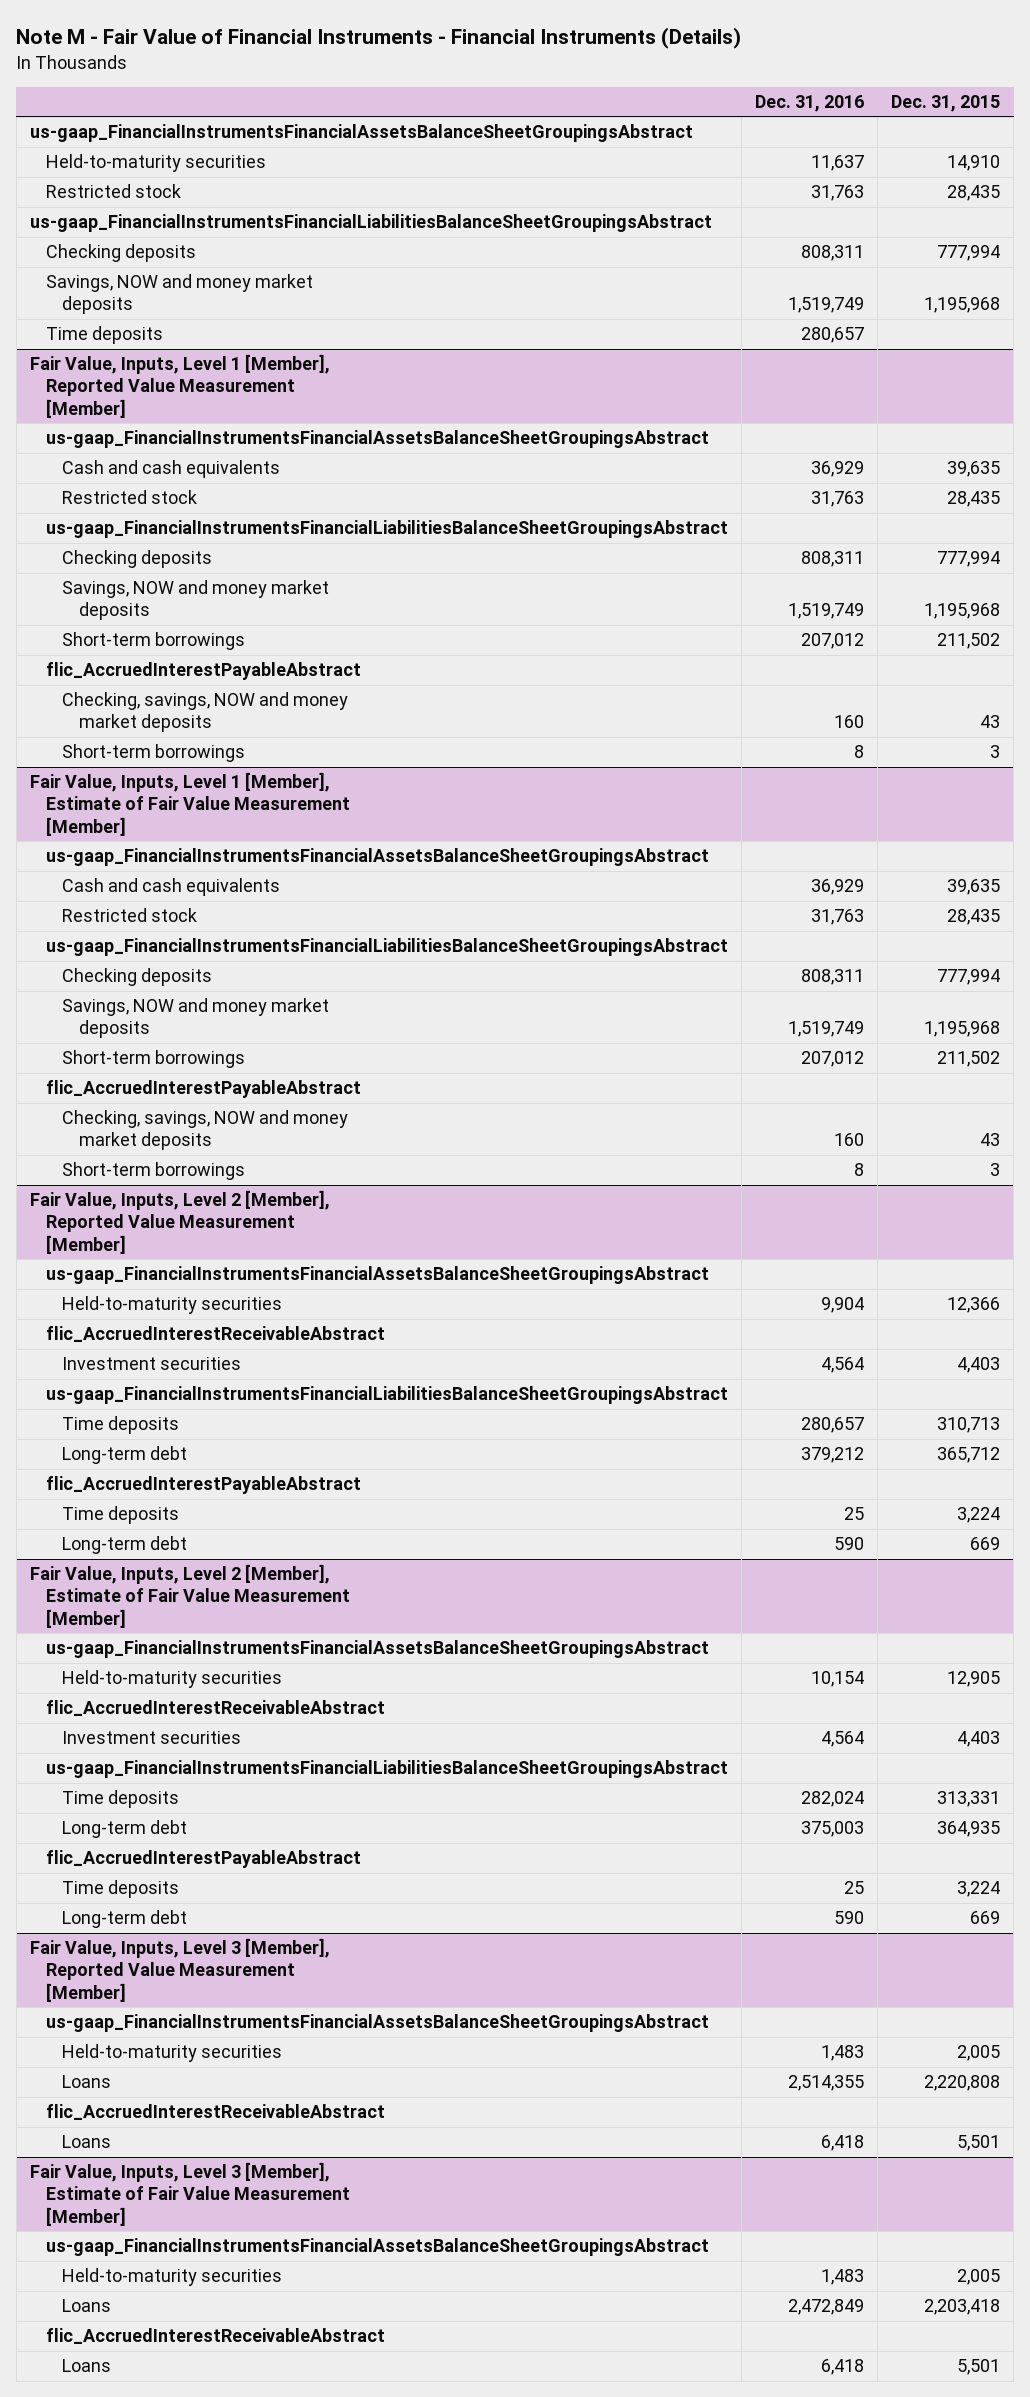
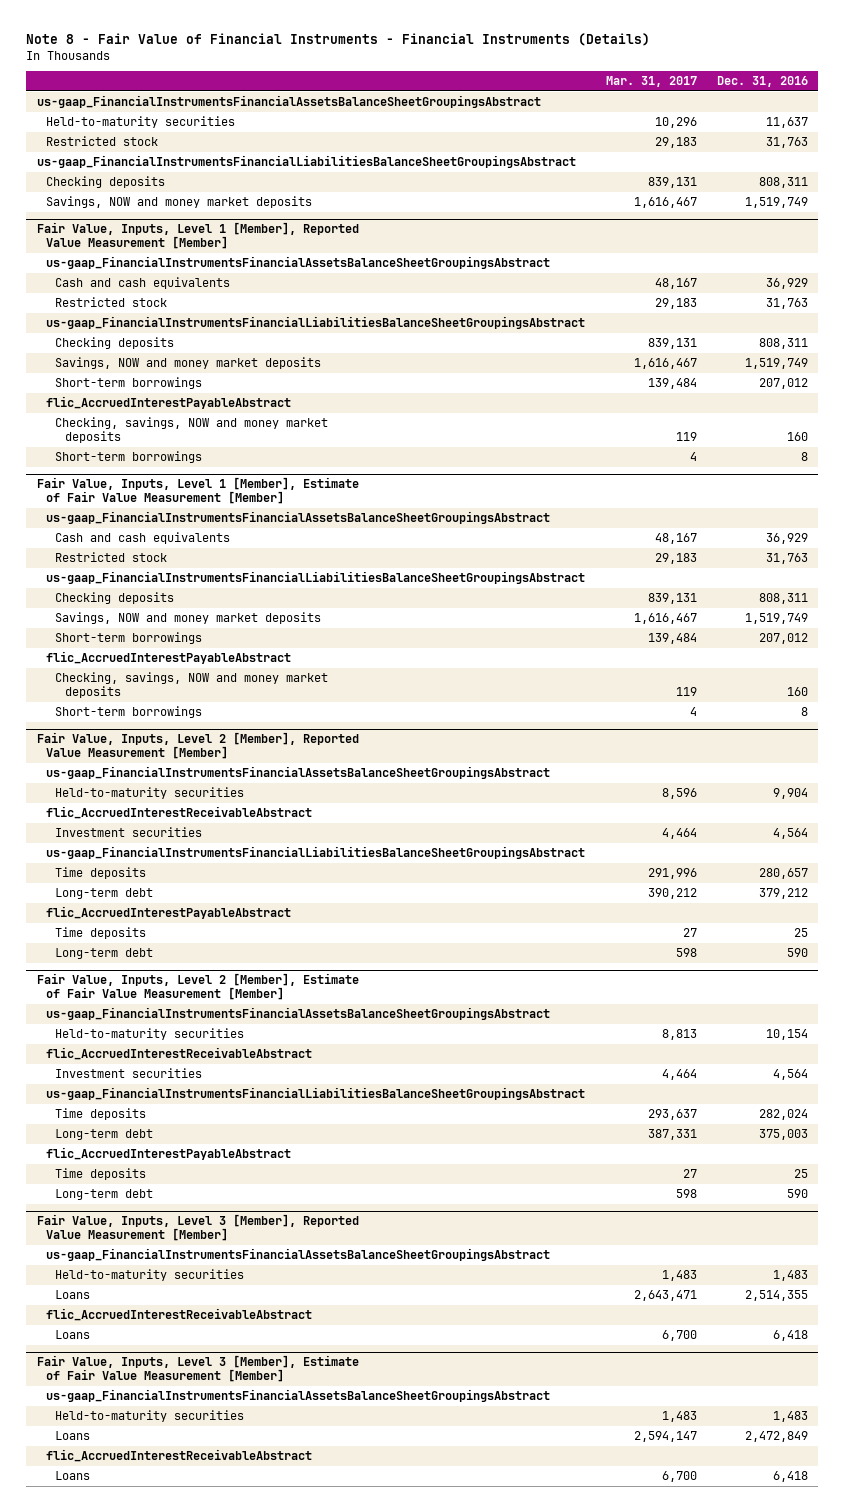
[16,27,742,50] Note M - Fair Value of Financial Instruments - Financial Instruments (Details) -> [26,33,651,47] Note 8 - Fair Value of Financial Instruments - Financial Instruments (Details)
[891,94,1001,112] Dec. 31, 2015 -> none
none -> [605,76,697,88] Mar. 31, 2017
[46,326,164,345] Time deposits -> none

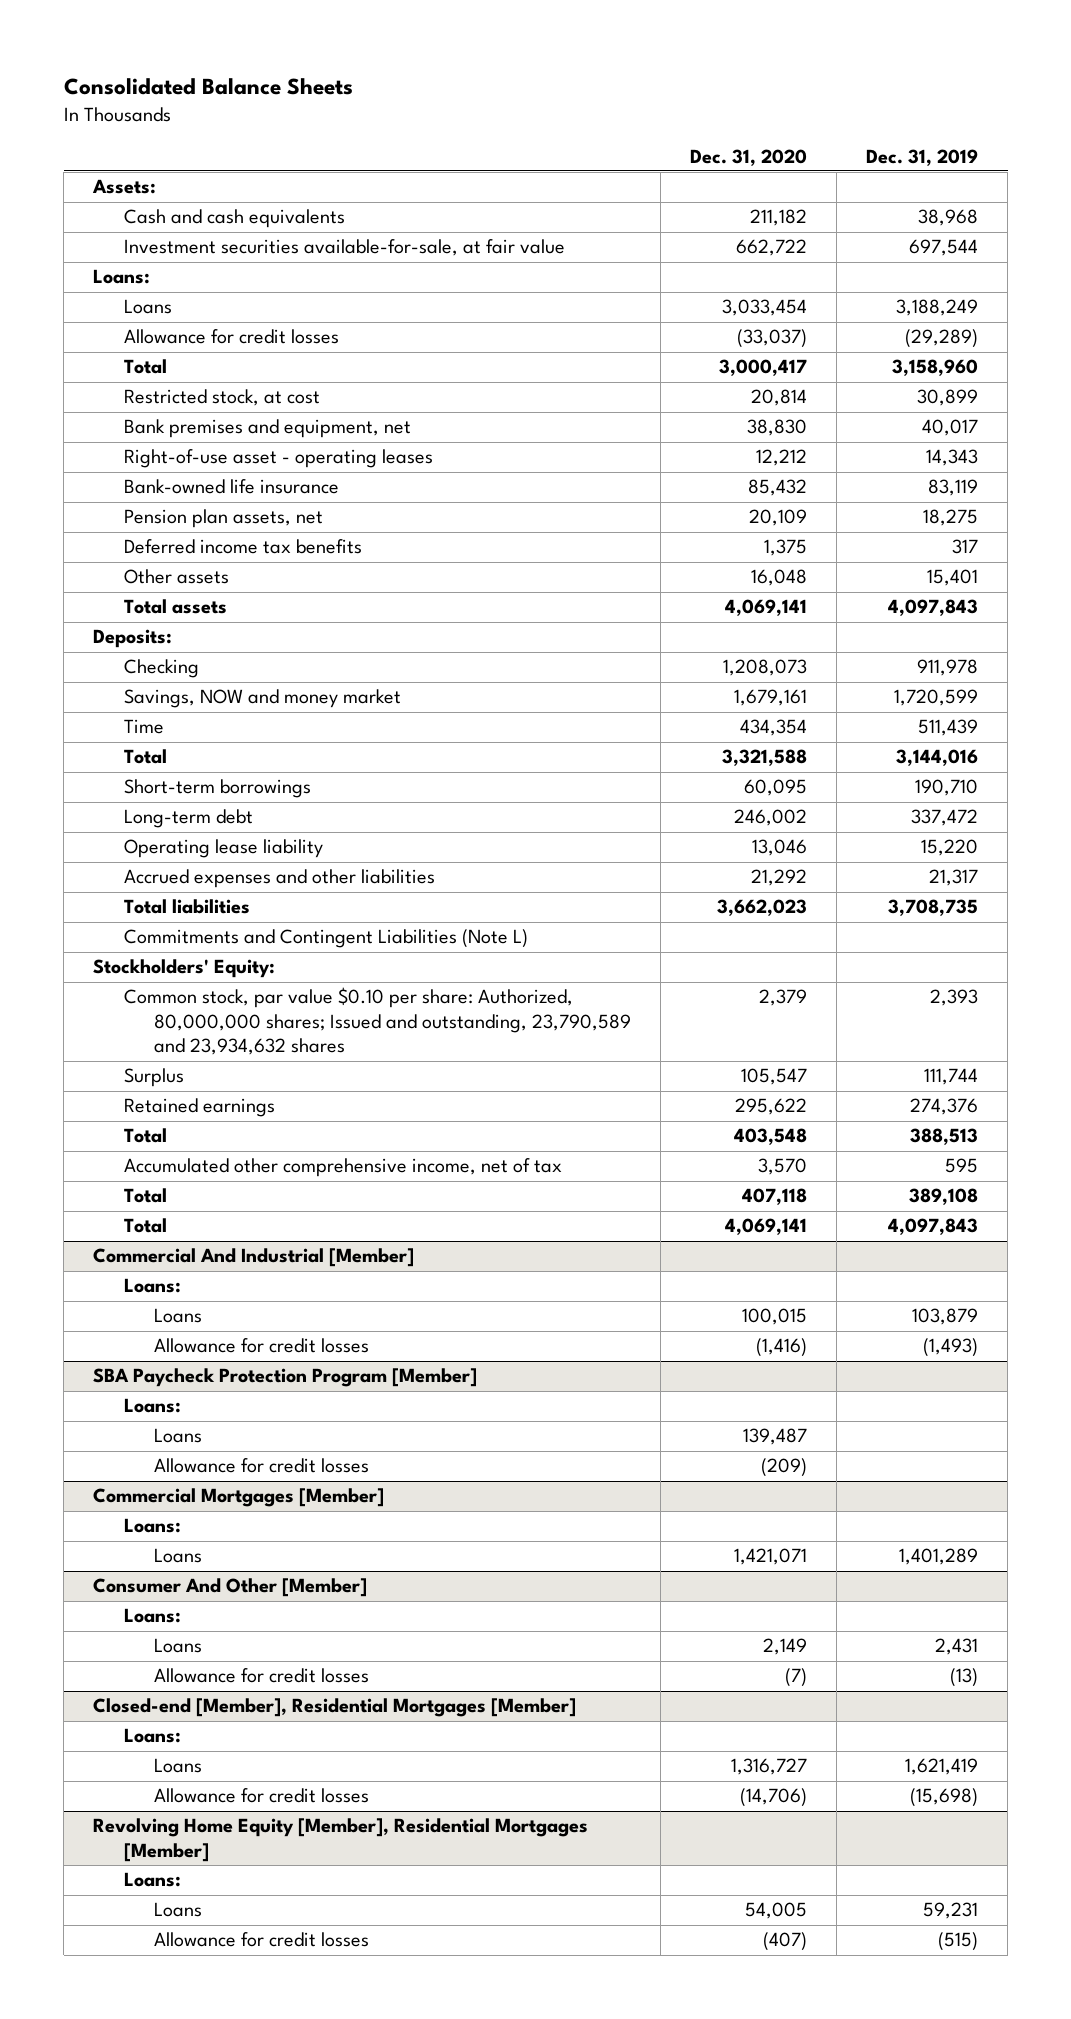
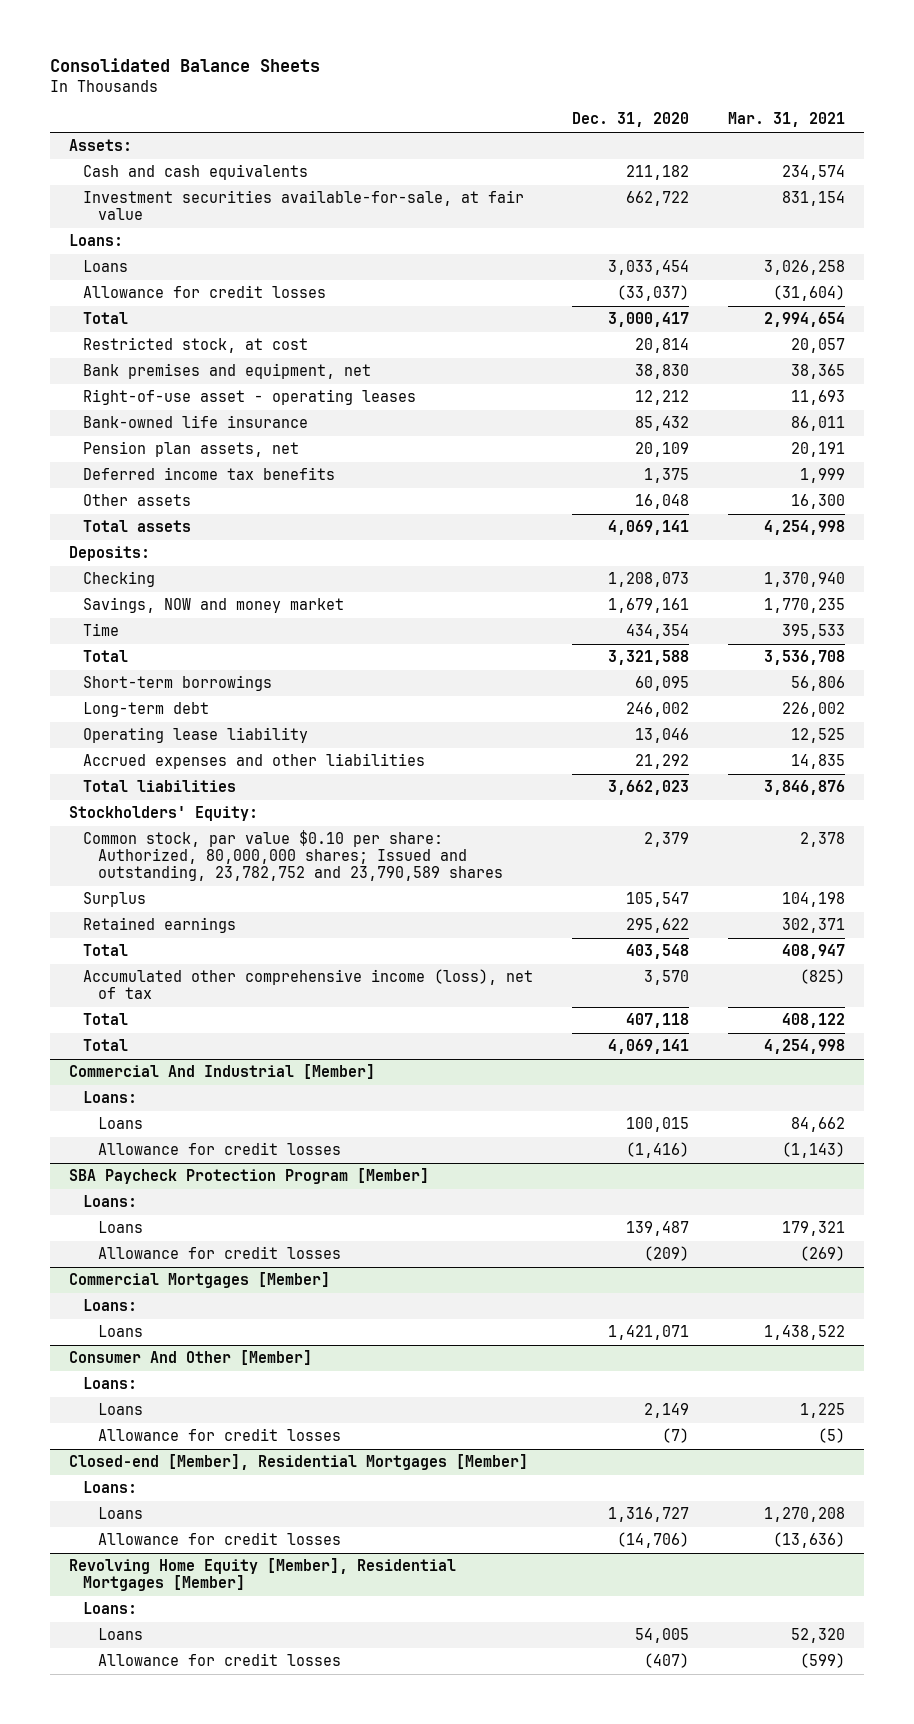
[866,148,979,166] Dec. 31, 2019 -> none
none -> [727,112,845,128] Mar. 31, 2021
[123,929,528,949] Commitments and Contingent Liabilities (Note L) -> none
[123,987,632,1056] Common stock, par value $0.10 per share: Authorized, 80,000,000 shares; Issued and outstanding, 23,790,589 and 23,934,632 shares -> [83,830,503,882] Common stock, par value $0.10 per share: Authorized, 80,000,000 shares; Issued and outstanding, 23,782,752 and 23,790,589 shares
[123,1158,562,1178] Accumulated other comprehensive income, net of tax -> [83,969,534,1000] Accumulated other comprehensive income (loss), net of tax

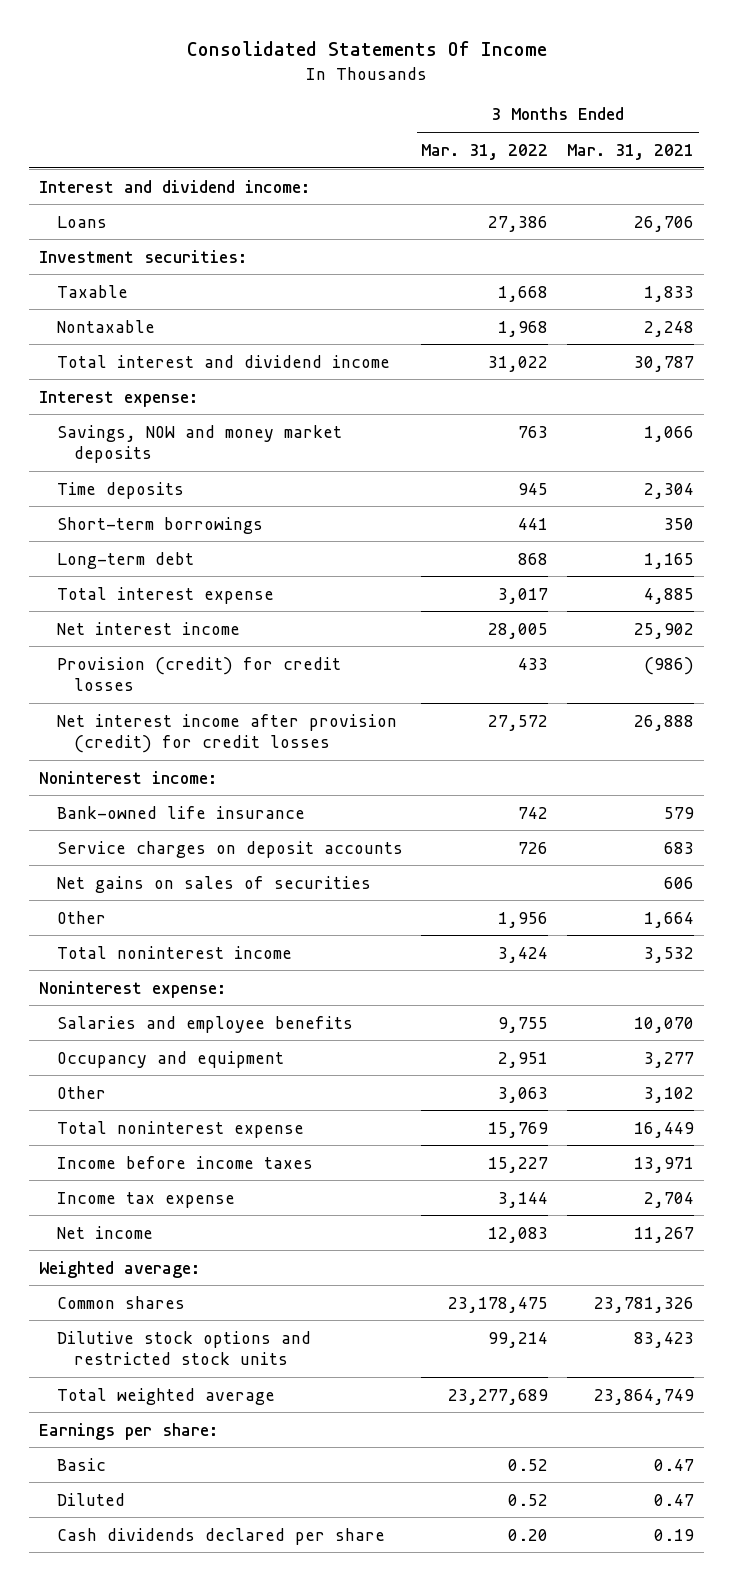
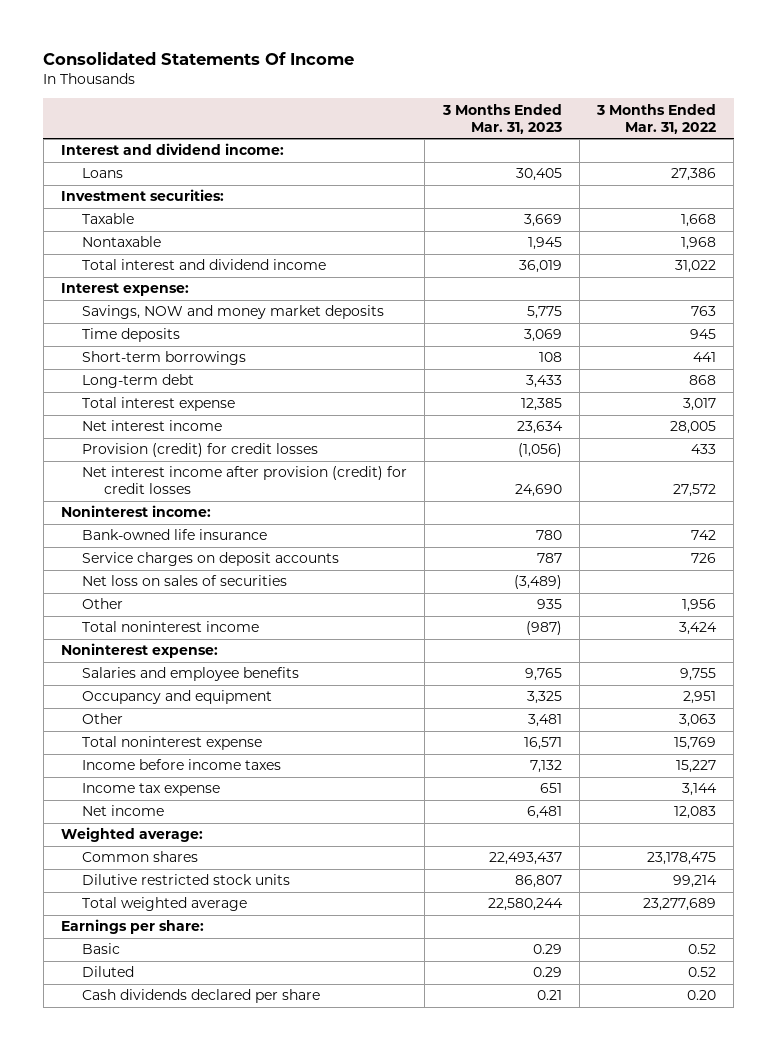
[567,143,695,160] Mar. 31, 2021 -> none
none -> [441,103,562,134] 3 Months Ended Mar. 31, 2023
[56,875,371,893] Net gains on sales of securities -> [82,575,288,587] Net loss on sales of securities
[56,1330,311,1366] Dilutive stock options and restricted stock units -> [82,874,291,886] Dilutive restricted stock units

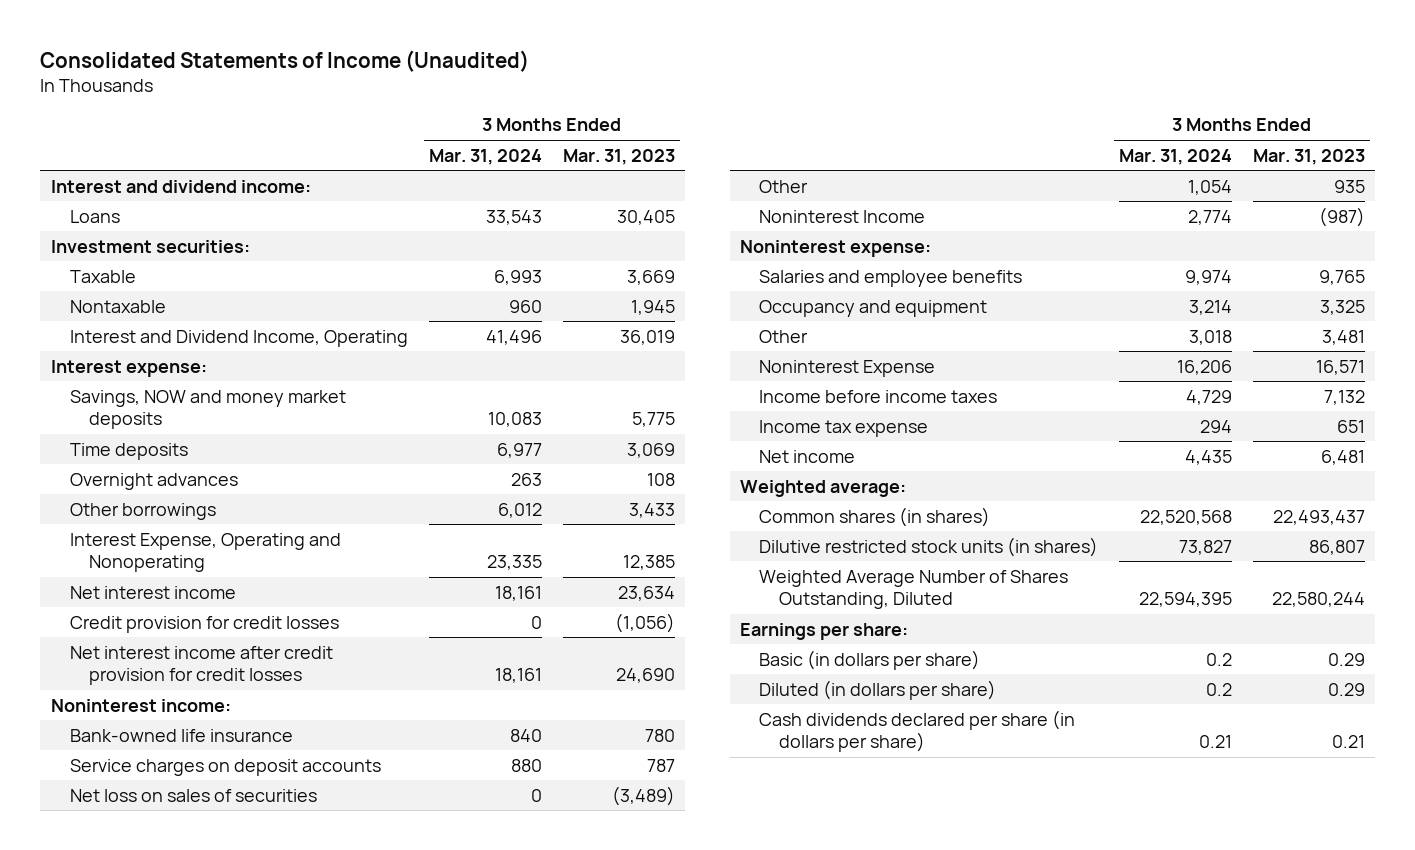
[43,52,355,66] Consolidated Statements Of Income -> [40,49,530,72] Consolidated Statements of Income (Unaudited)
[595,103,716,134] 3 Months Ended Mar. 31, 2022 -> none
none -> [429,148,543,165] Mar. 31, 2024
[82,259,327,271] Total interest and dividend income -> [69,329,408,347] Interest and Dividend Income, Operating
[82,351,247,366] Short-term borrowings -> [69,472,238,490] Overnight advances
[82,374,195,389] Long-term debt -> [69,502,216,520] Other borrowings
[82,397,236,412] Total interest expense -> [69,532,341,573] Interest Expense, Operating and Nonoperating
[82,443,319,458] Provision (credit) for credit losses -> [69,615,339,633] Credit provision for credit losses
[82,466,408,495] Net interest income after provision (credit) for credit losses -> [69,645,333,686] Net interest income after credit provision for credit losses
[82,621,260,633] Total noninterest income -> [759,209,926,223] Noninterest Income
[82,736,263,751] Total noninterest expense -> [759,359,936,377] Noninterest Expense
[82,851,199,863] Common shares -> [759,506,991,527] Common shares (in shares)
[82,874,291,886] Dilutive restricted stock units -> [759,536,1099,557] Dilutive restricted stock units (in shares)
[82,897,248,912] Total weighted average -> [759,569,1069,610] Weighted Average Number of Shares Outstanding, Diluted
[82,943,121,955] Basic -> [759,649,981,670] Basic (in dollars per share)
[82,966,135,978] Diluted -> [759,679,997,700] Diluted (in dollars per share)
[82,989,321,1004] Cash dividends declared per share -> [759,709,1076,753] Cash dividends declared per share (in dollars per share)

